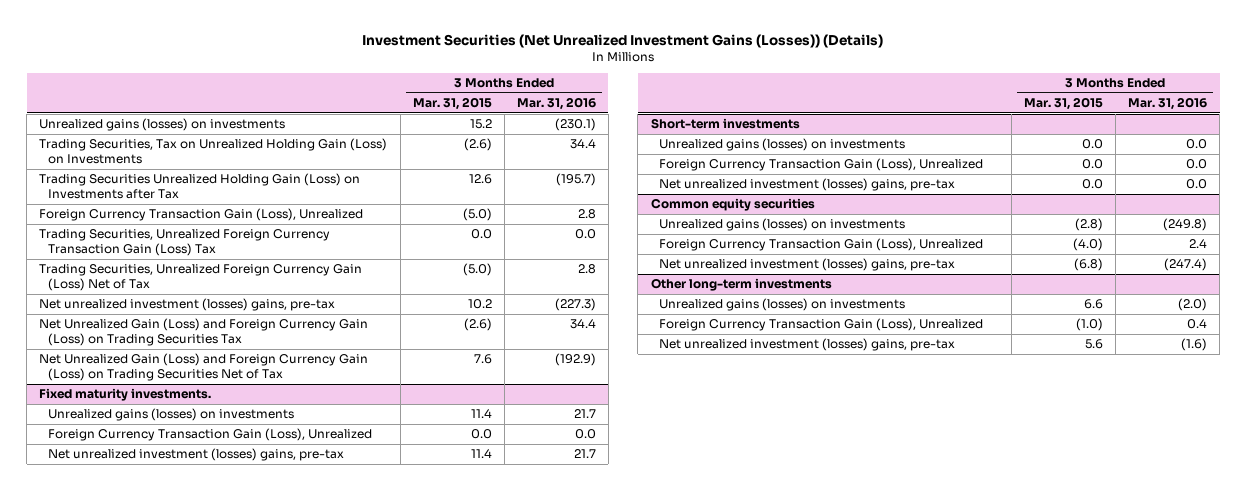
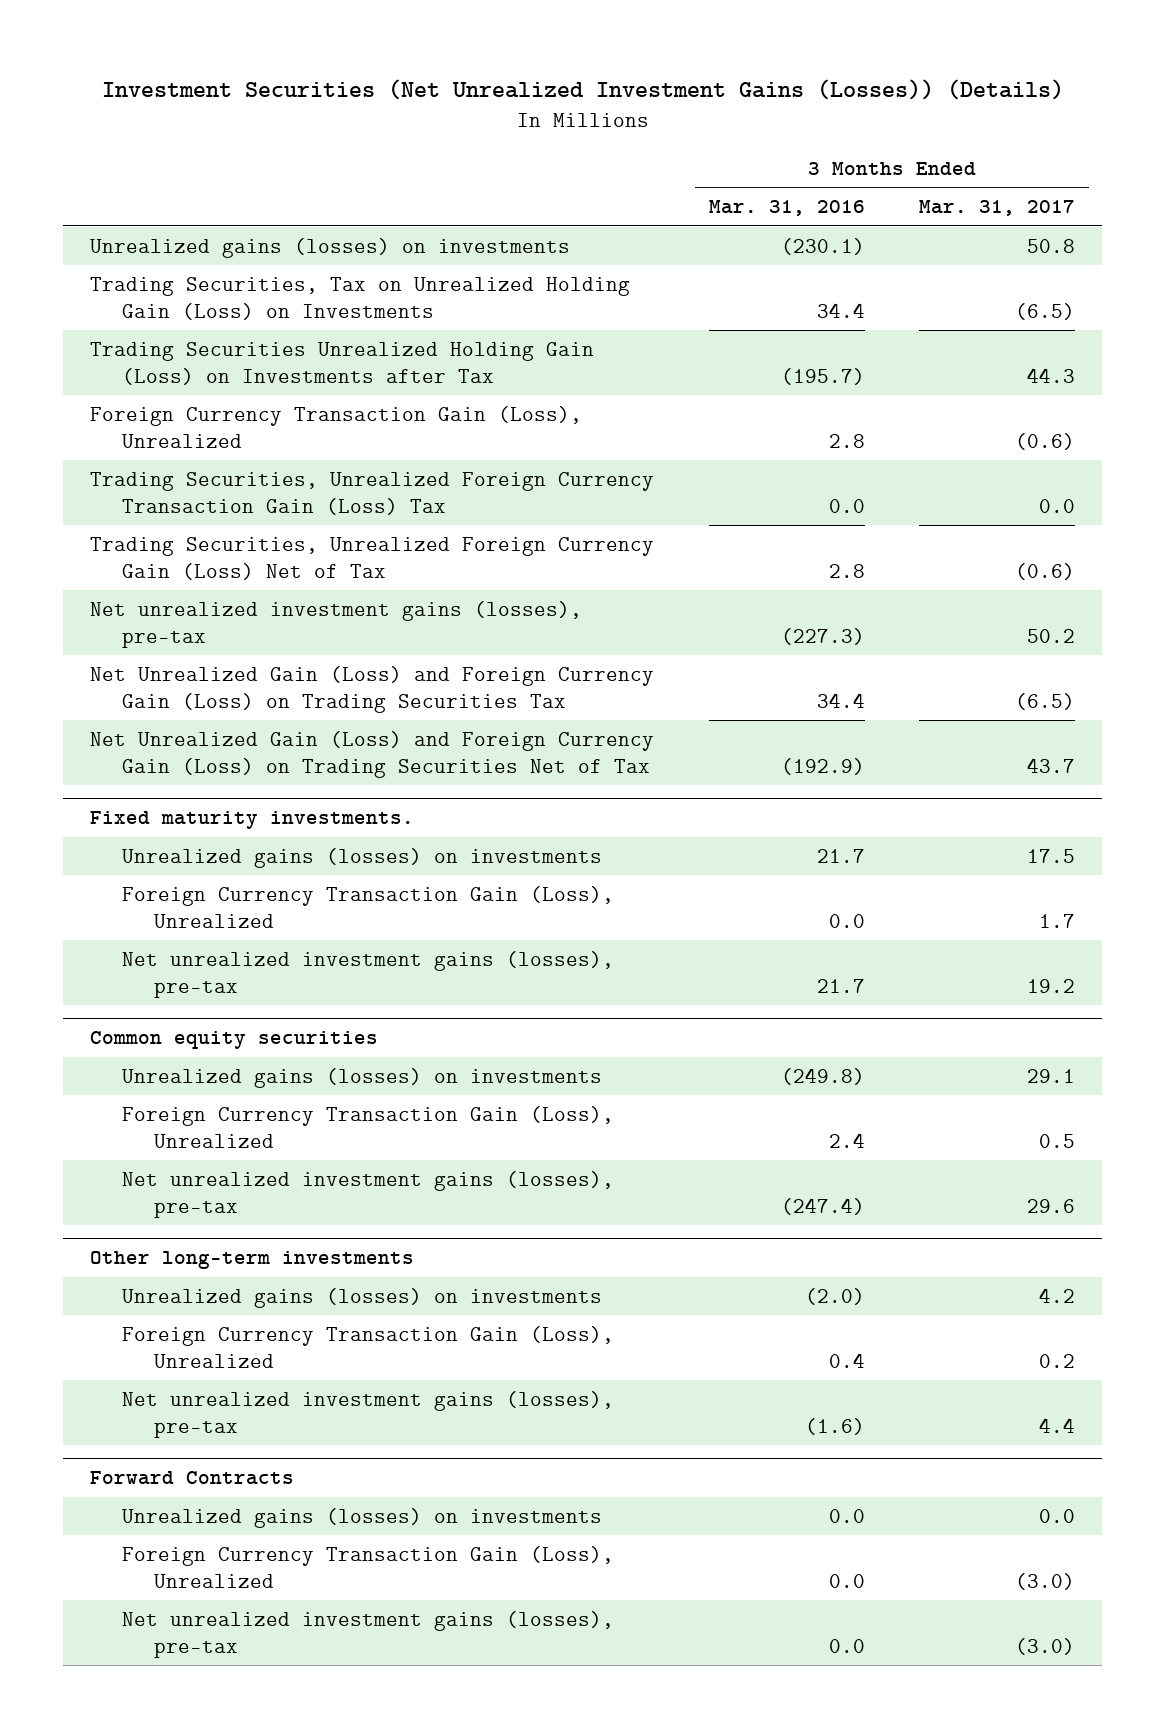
[412,96,492,110] Mar. 31, 2015 -> none
none -> [919,200,1076,217] Mar. 31, 2017
[39,298,336,312] Net unrealized investment (losses) gains, pre-tax -> [90,600,583,648] Net unrealized investment gains (losses), pre-tax
[650,118,800,130] Short-term investments -> none
[659,138,906,152] Unrealized gains (losses) on investments -> none
[659,158,984,172] Foreign Currency Transaction Gain (Loss), Unrealized -> none
[659,178,956,192] Net unrealized investment (losses) gains, pre-tax -> none
[48,448,345,462] Net unrealized investment (losses) gains, pre-tax -> [122,950,615,998] Net unrealized investment gains (losses), pre-tax
[659,258,956,272] Net unrealized investment (losses) gains, pre-tax -> [122,1170,615,1218] Net unrealized investment gains (losses), pre-tax
[659,338,956,352] Net unrealized investment (losses) gains, pre-tax -> [122,1390,615,1438] Net unrealized investment gains (losses), pre-tax
none -> [90,1471,295,1486] Forward Contracts
none -> [122,1507,603,1528] Unrealized gains (losses) on investments
none -> [122,1545,615,1588] Foreign Currency Transaction Gain (Loss), Unrealized
none -> [122,1610,615,1658] Net unrealized investment gains (losses), pre-tax

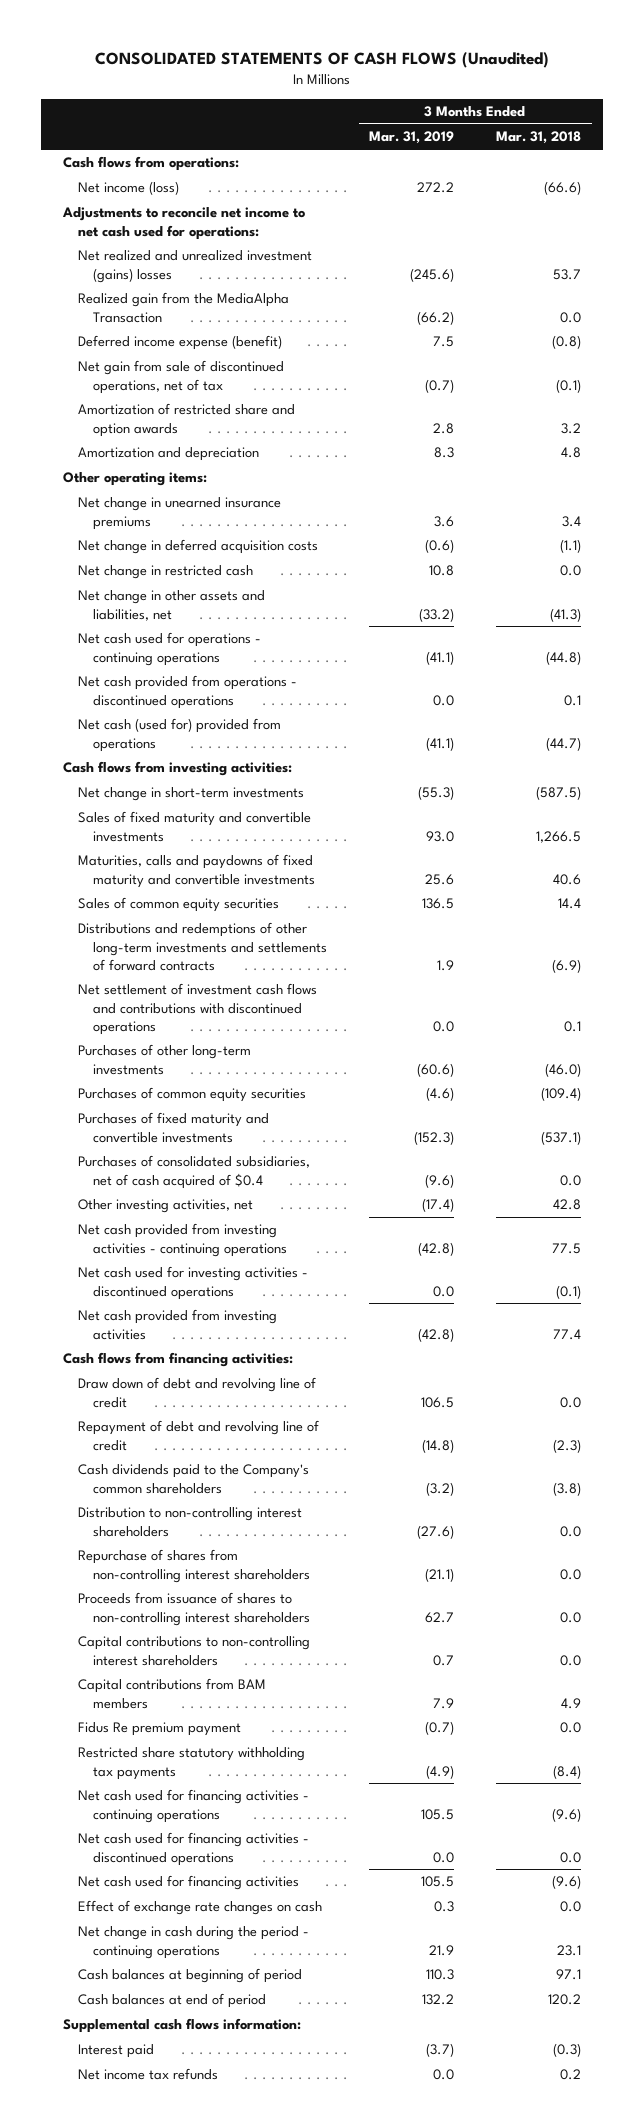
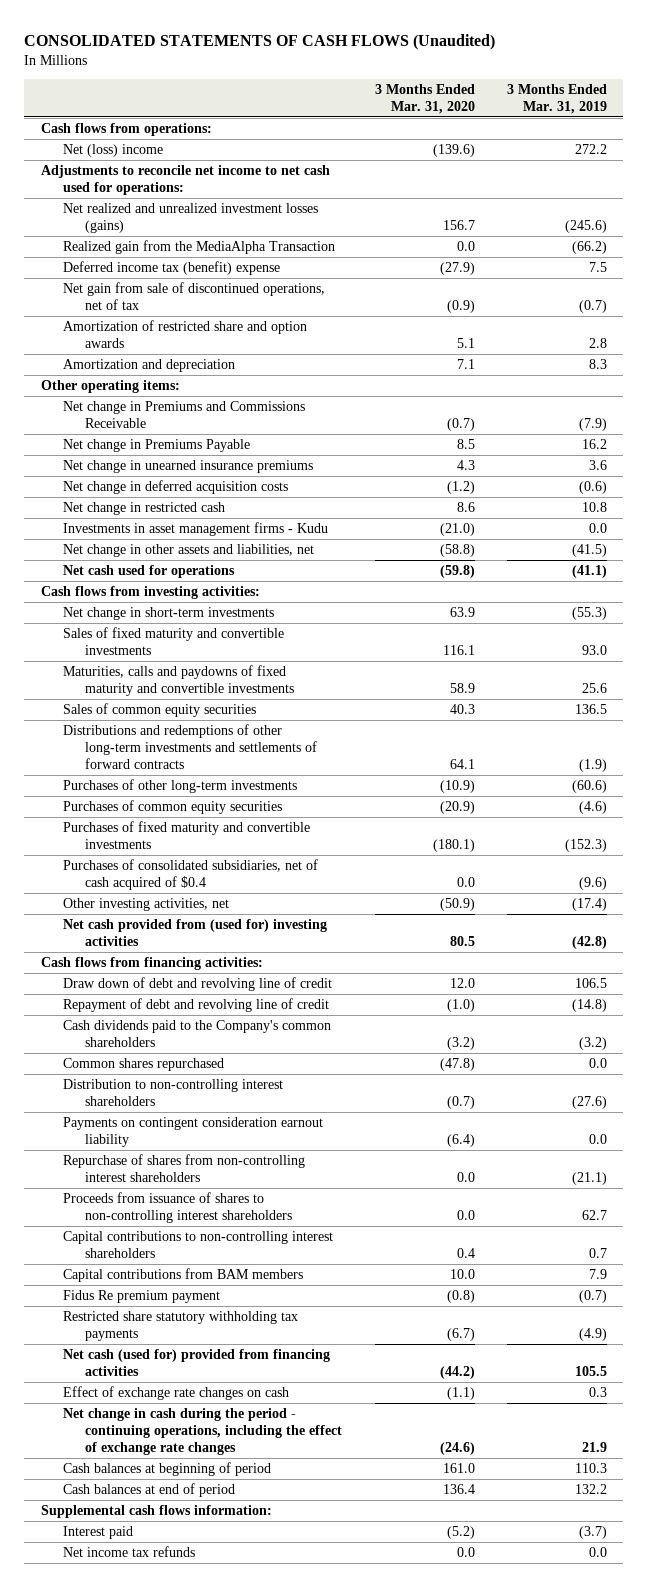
[496,131,582,145] Mar. 31, 2018 -> none
none -> [374,83,475,114] 3 Months Ended Mar. 31, 2020
[77,181,179,196] Net income (loss) -> [62,143,163,157] Net (loss) income
[77,250,312,283] Net realized and unrealized investment (gains) losses -> [62,202,318,233] Net realized and unrealized investment losses (gains)
[77,335,282,351] Deferred income expense (benefit) -> [62,260,280,275] Deferred income tax (benefit) expense
none -> [62,400,305,428] Net change in Premiums and Commissions Receivable
none -> [62,438,250,452] Net change in Premiums Payable
[77,632,261,666] Net cash used for operations - continuing operations -> none
[77,675,297,709] Net cash provided from operations - discontinued operations -> none
none -> [62,521,328,536] Investments in asset management firms - Kudu
[419,607,455,622] (33.2) -> [572,543,608,557] (41.5)
[77,718,281,752] Net cash (used for) provided from operations -> [62,564,235,578] Net cash used for operations
[77,983,317,1035] Net settlement of investment cash flows and contributions with discontinued operations -> none
[437,959,455,971] 1.9 -> [579,759,608,773] (1.9)
[77,1223,287,1257] Net cash provided from investing activities - continuing operations -> none
[77,1266,308,1300] Net cash used for investing activities - discontinued operations -> none
[77,1309,277,1340] Net cash provided from investing activities -> [62,918,327,946] Net cash provided from (used for) investing activities
none -> [62,1057,224,1071] Common shares repurchased
none -> [62,1116,323,1147] Payments on contingent consideration earnout liability
[77,1789,309,1823] Net cash used for financing activities - continuing operations -> none
[77,1832,309,1866] Net cash used for financing activities - discontinued operations -> none
[77,1875,299,1891] Net cash used for financing activities -> [62,1348,330,1376] Net cash (used for) provided from financing activities
[77,1926,309,1959] Net change in cash during the period - continuing operations -> [62,1407,343,1456] Net change in cash during the period - continuing operations, including the effect of exchange rate changes

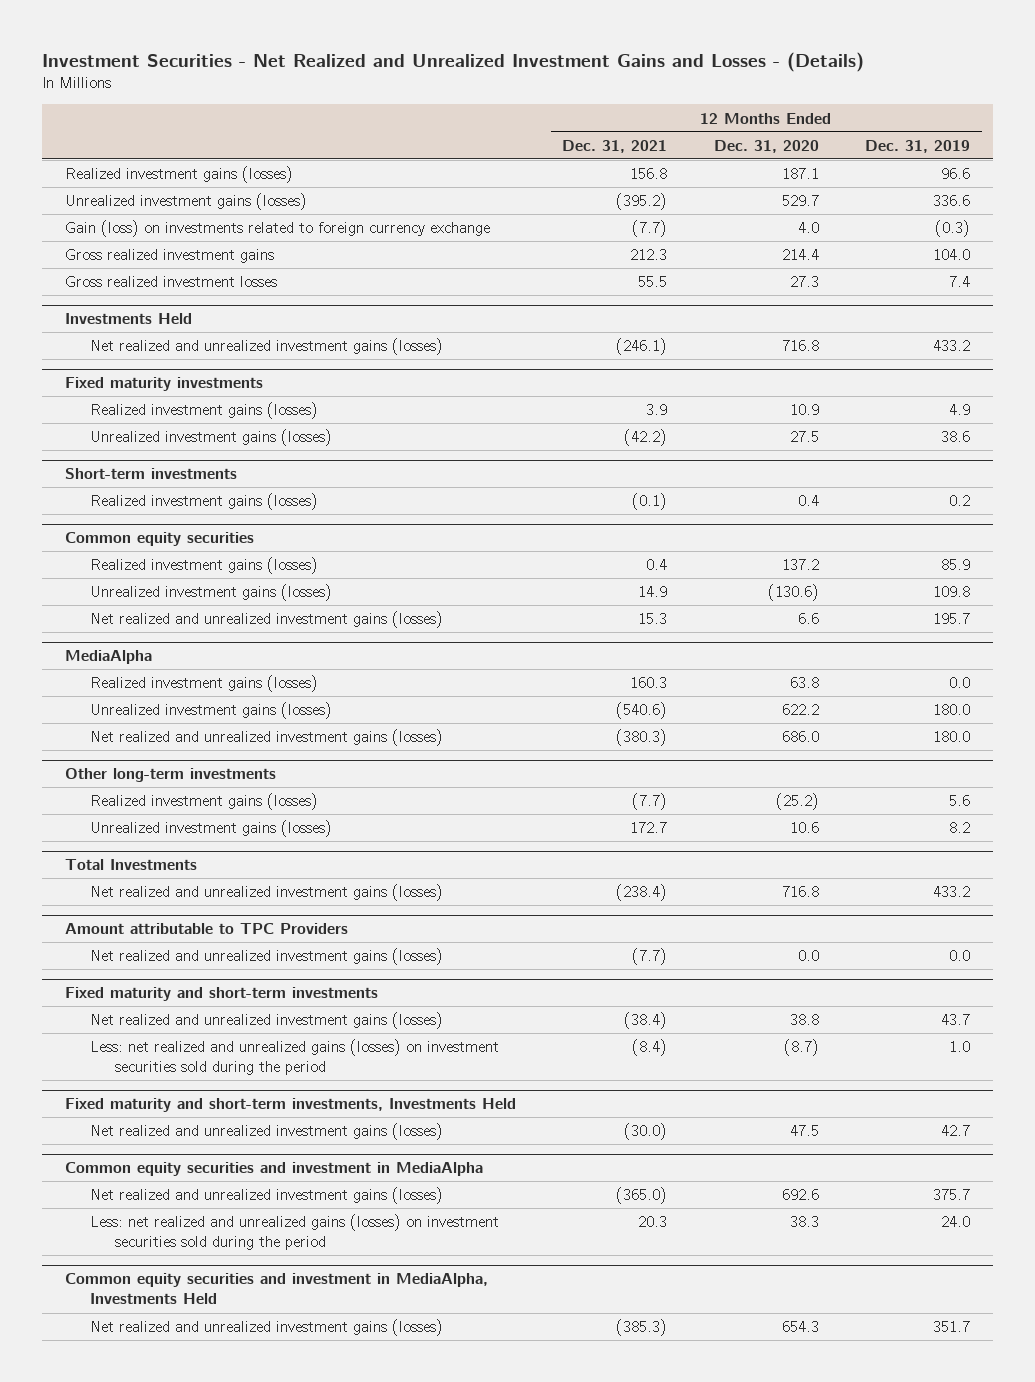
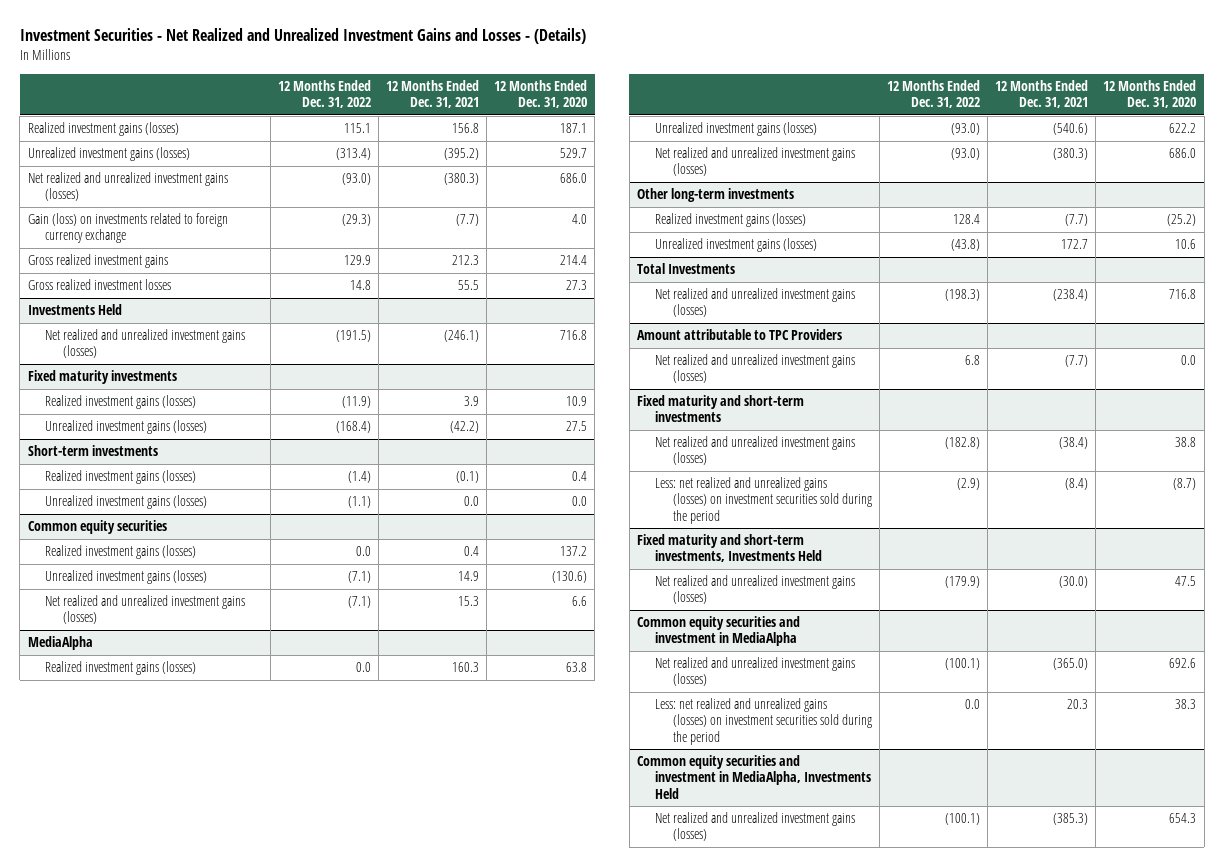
[865,139,971,153] Dec. 31, 2019 -> none
none -> [277,79,371,109] 12 Months Ended Dec. 31, 2022
none -> [27,172,228,202] Net realized and unrealized investment gains (losses)
none -> [45,495,208,510] Unrealized investment gains (losses)

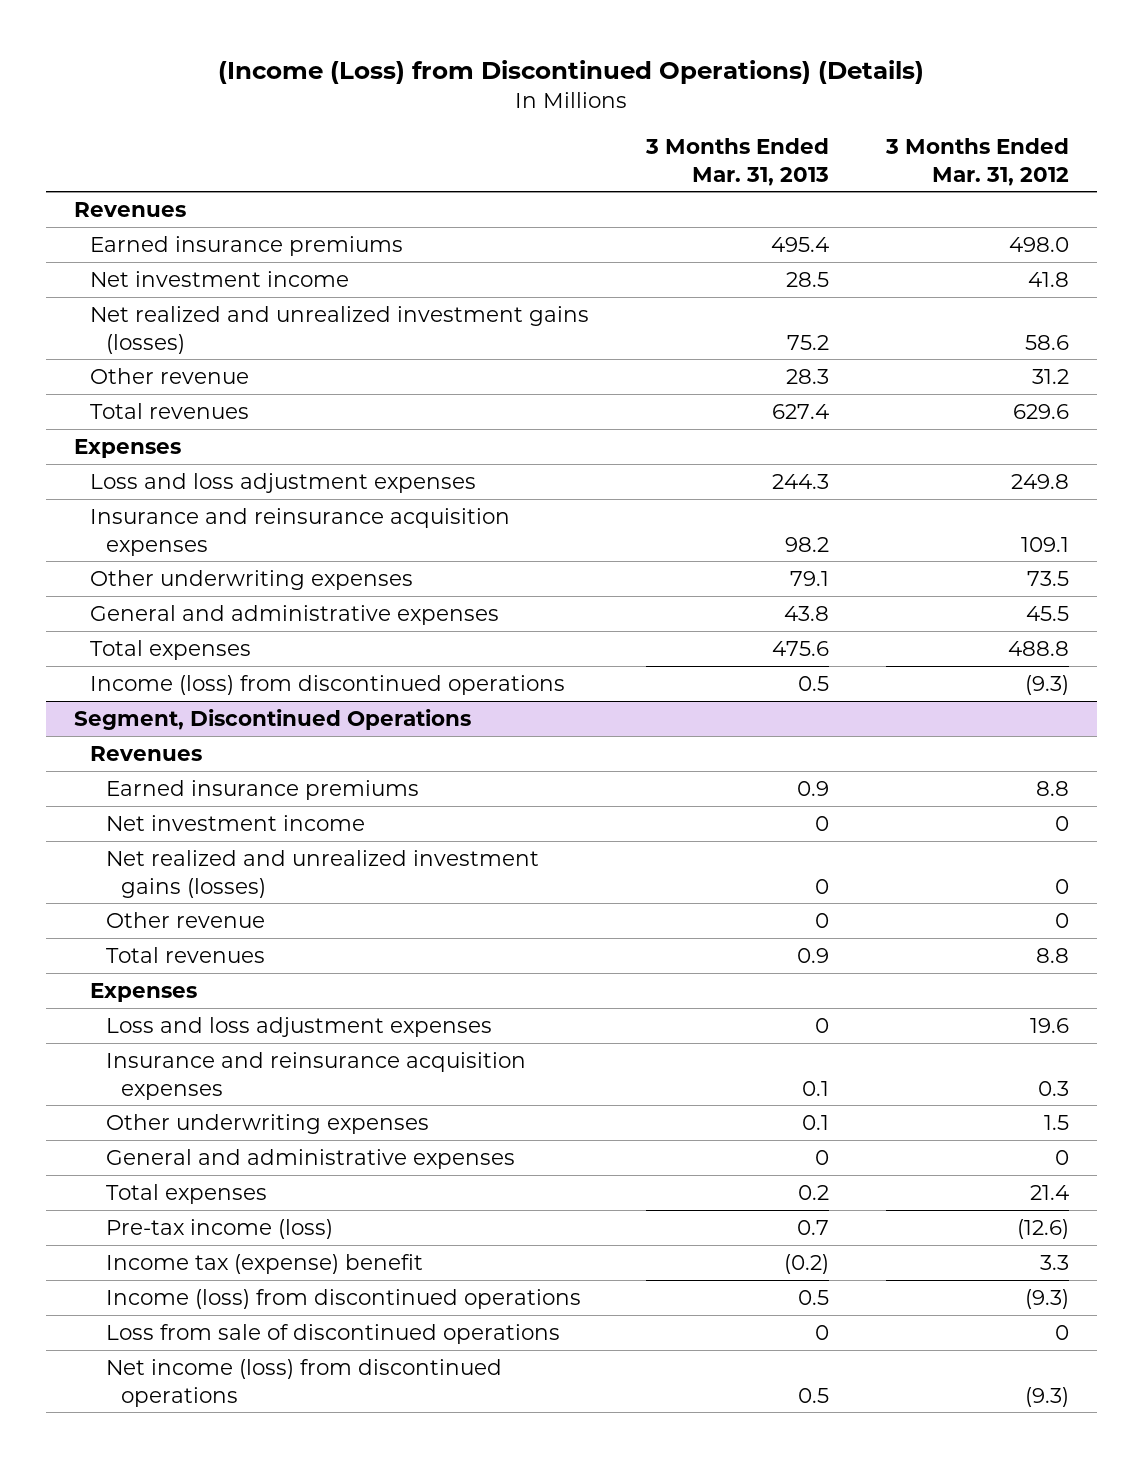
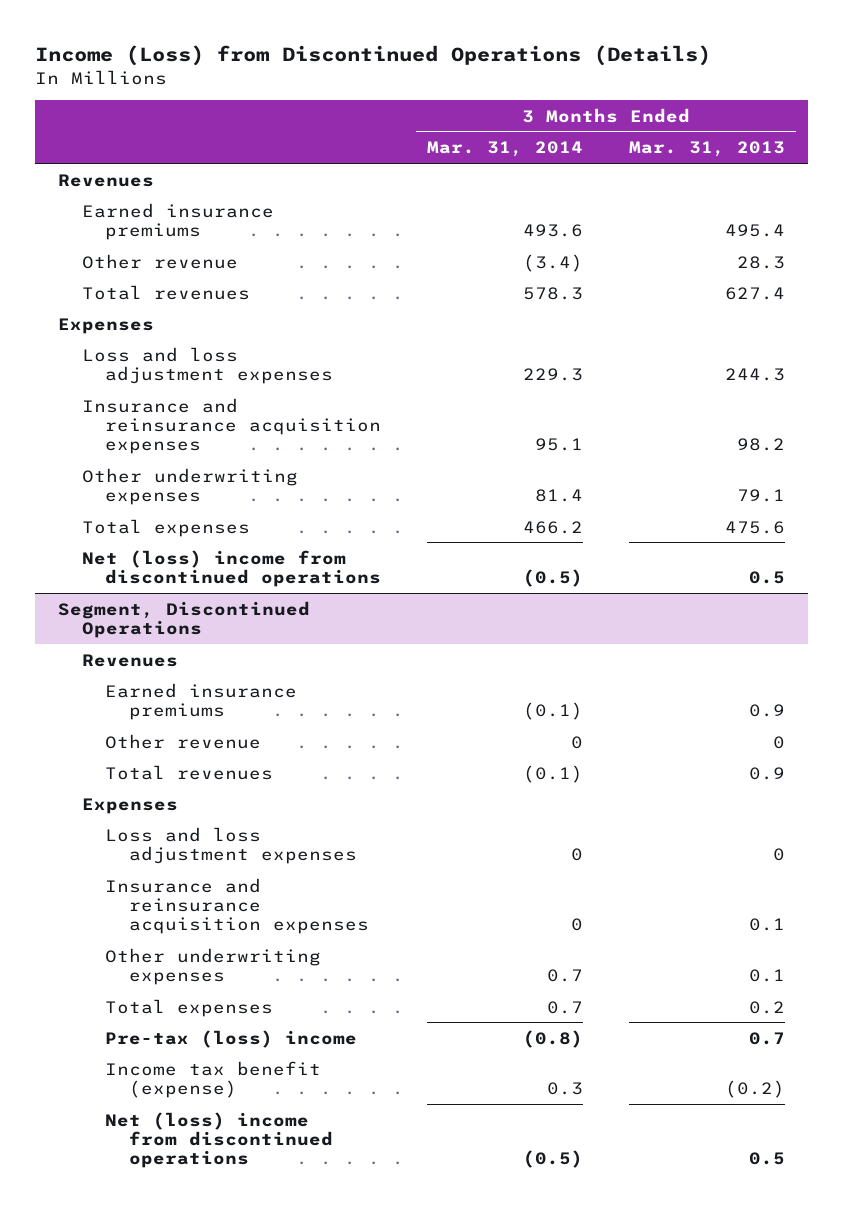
[218,59,925,84] (Income (Loss) from Discontinued Operations) (Details) -> [35,45,712,67] Income (Loss) from Discontinued Operations (Details)
[884,137,1069,186] 3 Months Ended Mar. 31, 2012 -> none
none -> [426,141,583,158] Mar. 31, 2014
[89,270,349,287] Net investment income -> none
[89,305,589,354] Net realized and unrealized investment gains (losses) -> none
[89,604,499,625] General and administrative expenses -> none
[89,674,565,695] Income (loss) from discontinued operations -> [81,549,382,587] Net (loss) income from discontinued operations
[105,814,365,831] Net investment income -> none
[105,849,539,898] Net realized and unrealized investment gains (losses) -> none
[105,1148,515,1169] General and administrative expenses -> none
[105,1323,560,1344] Loss from sale of discontinued operations -> none
[105,1358,502,1407] Net income (loss) from discontinued operations -> none
[105,1218,333,1239] Pre-tax income (loss) -> [105,1029,358,1048] Pre-tax (loss) income
[105,1253,423,1274] Income tax (expense) benefit -> [105,1060,322,1098] Income tax benefit (expense)
[105,1288,581,1309] Income (loss) from discontinued operations -> [105,1111,333,1168] Net (loss) income from discontinued operations

